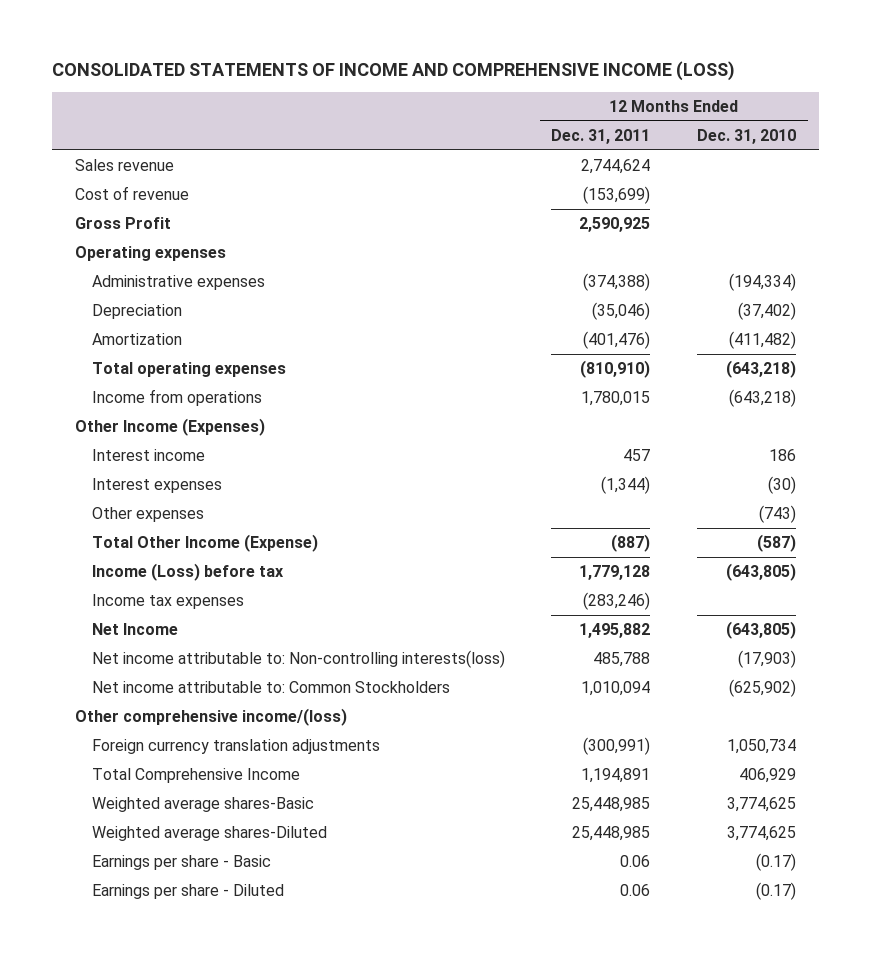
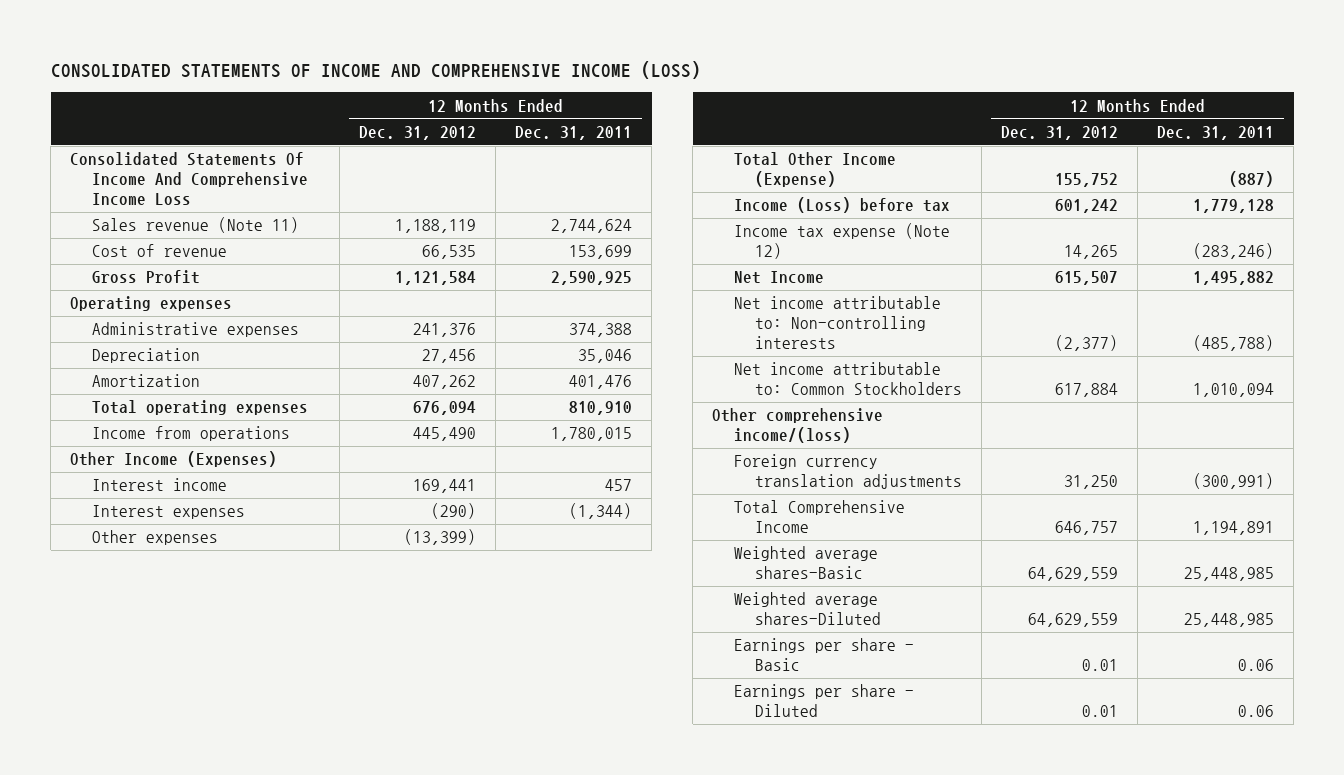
[696,128,796,144] Dec. 31, 2010 -> none
none -> [359,125,477,140] Dec. 31, 2012
none -> [70,152,308,207] Consolidated Statements Of Income And Comprehensive Income Loss
[75,158,175,171] Sales revenue -> [91,217,299,234] Sales revenue (Note 11)
[583,185,651,204] (153,699) -> [569,245,633,260] 153,699
[583,272,651,291] (374,388) -> [569,323,633,338] 374,388
[592,301,651,320] (35,046) -> [578,349,633,364] 35,046
[583,330,651,349] (401,476) -> [569,375,633,390] 401,476
[580,359,651,378] (810,910) -> [569,401,633,416] 810,910
[92,593,245,609] Income tax expenses -> [733,223,950,260] Income tax expense (Note 12)
[92,649,506,668] Net income attributable to: Non-controlling interests(loss) -> [733,296,941,350] Net income attributable to: Non-controlling interests
[593,651,651,667] 485,788 -> [1193,335,1275,352] (485,788)

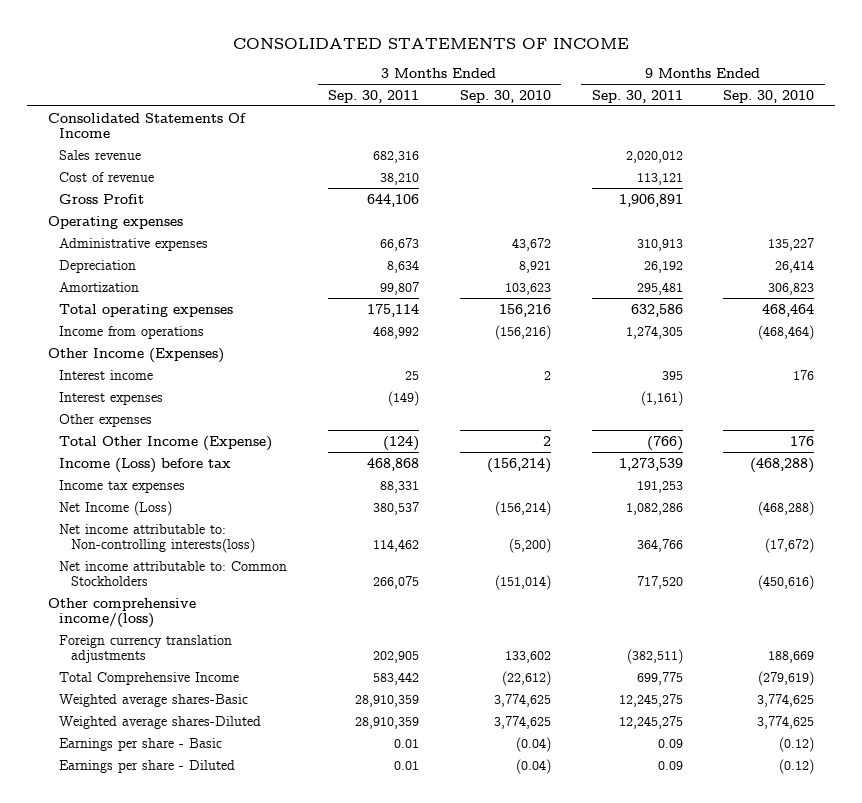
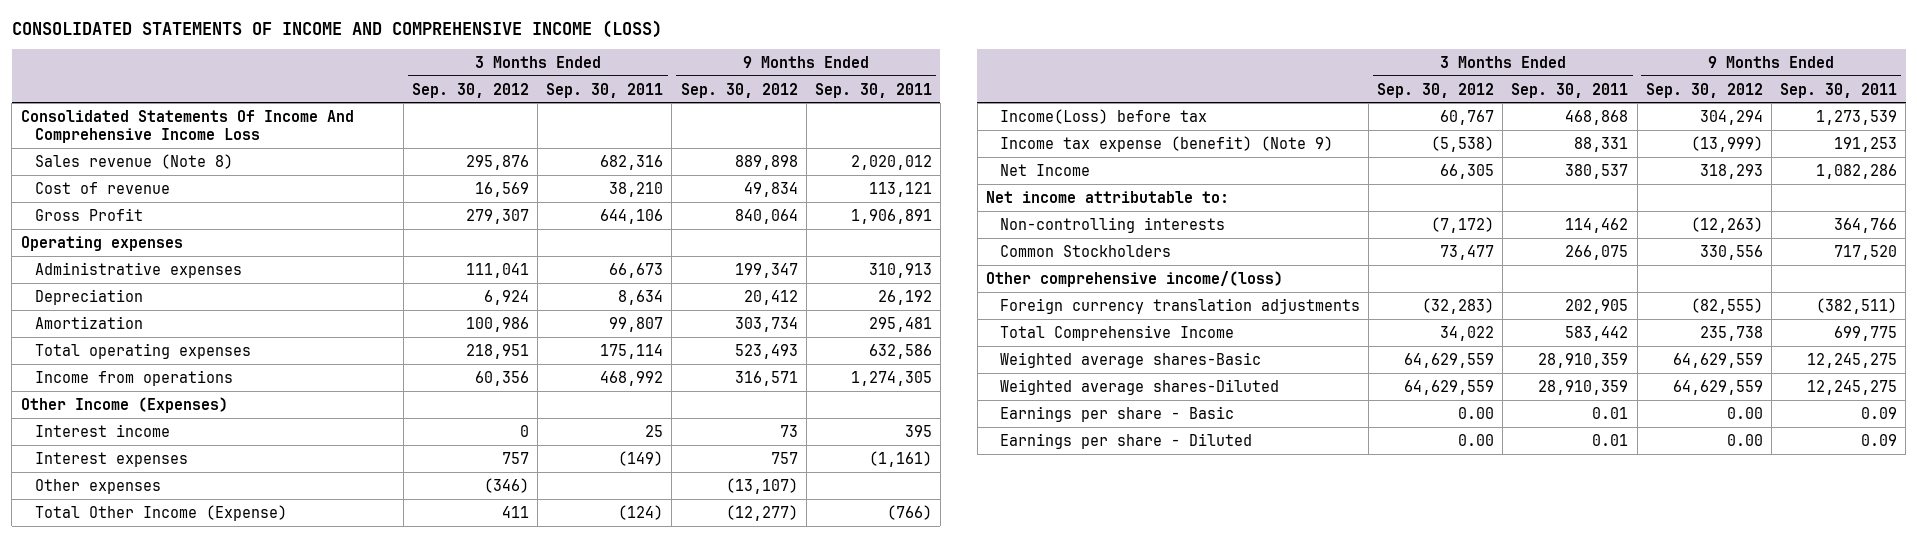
[233,37,630,49] CONSOLIDATED STATEMENTS OF INCOME -> [11,19,662,38] CONSOLIDATED STATEMENTS OF INCOME AND COMPREHENSIVE INCOME (LOSS)
[459,89,551,103] Sep. 30, 2010 -> none
[723,89,815,103] Sep. 30, 2010 -> none
none -> [412,82,530,98] Sep. 30, 2012
none -> [680,82,798,98] Sep. 30, 2012
[47,112,246,139] Consolidated Statements Of Income -> [20,109,354,144] Consolidated Statements Of Income And Comprehensive Income Loss
[59,149,142,160] Sales revenue -> [34,153,233,169] Sales revenue (Note 8)
[59,457,232,473] Income (Loss) before tax -> [1000,108,1208,124] Income(Loss) before tax
[59,479,186,493] Income tax expenses -> [1000,135,1334,152] Income tax expense (benefit) (Note 9)
[59,500,173,516] Net Income (Loss) -> [1000,163,1091,176] Net Income
none -> [985,190,1229,203] Net income attributable to:
[59,523,255,554] Net income attributable to: Non-controlling interests(loss) -> [1000,216,1226,233] Non-controlling interests
[59,560,288,587] Net income attributable to: Common Stockholders -> [1000,244,1172,257] Common Stockholders

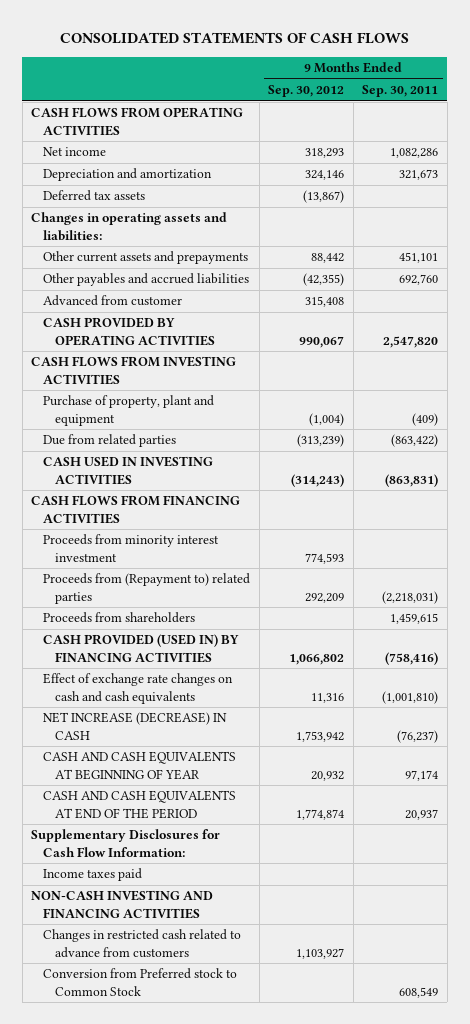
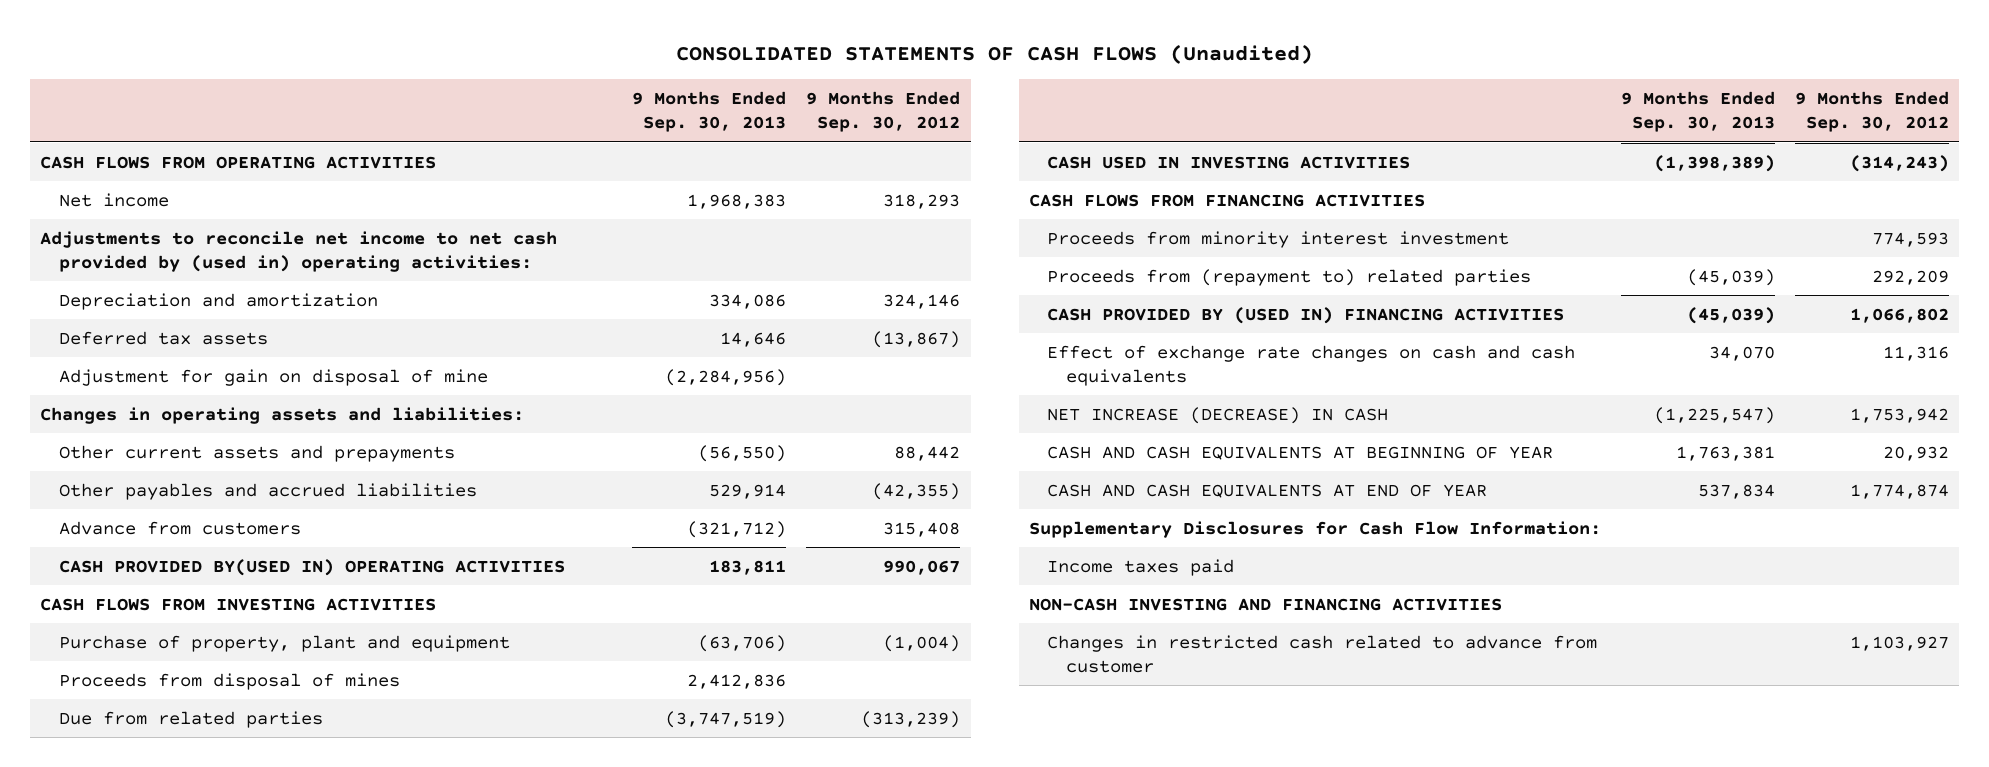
[59,32,409,45] CONSOLIDATED STATEMENTS OF CASH FLOWS -> [675,44,1313,65] CONSOLIDATED STATEMENTS OF CASH FLOWS (Unaudited)
[362,85,439,98] Sep. 30, 2011 -> none
none -> [632,91,787,133] 9 Months Ended Sep. 30, 2013
none -> [40,230,558,272] Adjustments to reconcile net income to net cash provided by (used in) operating activities:
none -> [58,368,488,386] Adjustment for gain on disposal of mine
[43,295,183,307] Advanced from customer -> [58,520,301,535] Advance from customers
[43,317,216,346] CASH PROVIDED BY OPERATING ACTIVITIES -> [58,558,565,576] CASH PROVIDED BY(USED IN) OPERATING ACTIVITIES
none -> [58,672,400,690] Proceeds from disposal of mines
[43,612,196,624] Proceeds from shareholders -> none
[43,573,251,604] Proceeds from (Repayment to) related parties -> [1047,268,1532,286] Proceeds from (repayment to) related parties
[43,634,240,663] CASH PROVIDED (USED IN) BY FINANCING ACTIVITIES -> [1047,306,1565,324] CASH PROVIDED BY (USED IN) FINANCING ACTIVITIES
[43,790,237,819] CASH AND CASH EQUIVALENTS AT END OF THE PERIOD -> [1047,483,1488,498] CASH AND CASH EQUIVALENTS AT END OF YEAR
[43,968,238,996] Conversion from Preferred stock to Common Stock -> none
[43,929,242,958] Changes in restricted cash related to advance from customers -> [1047,634,1598,673] Changes in restricted cash related to advance from customer

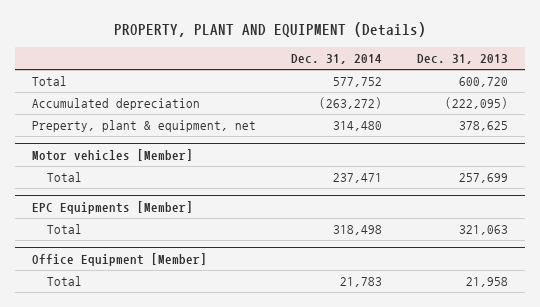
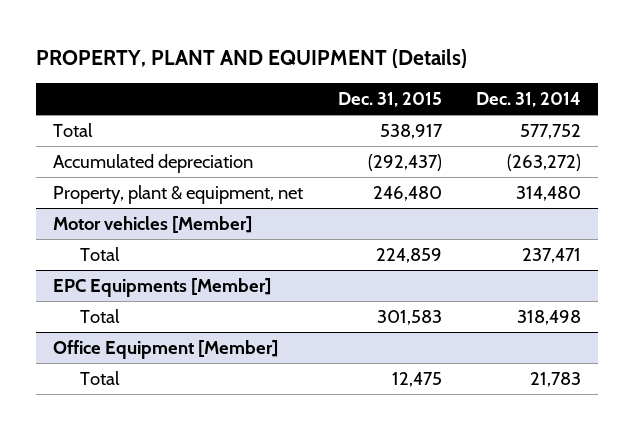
[416,54,508,65] Dec. 31, 2013 -> none
none -> [337,91,442,107] Dec. 31, 2015
[32,120,257,133] Preperty, plant & equipment, net -> [53,184,304,204] Property, plant & equipment, net

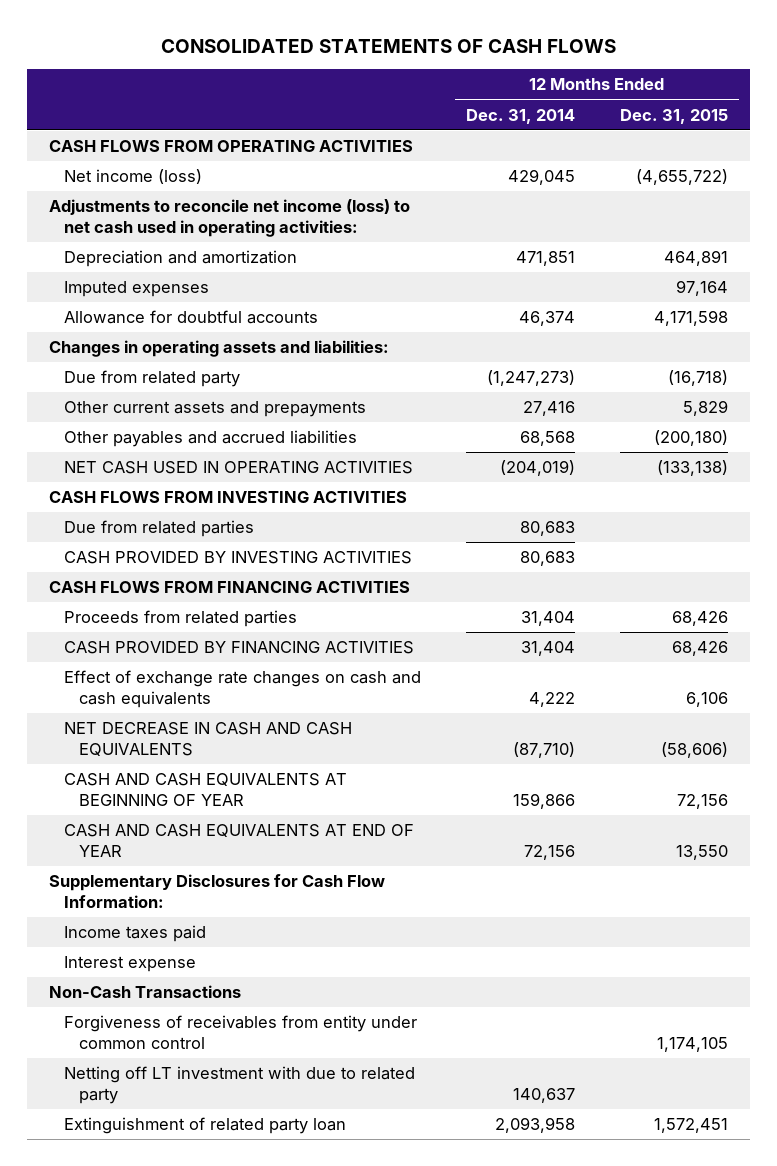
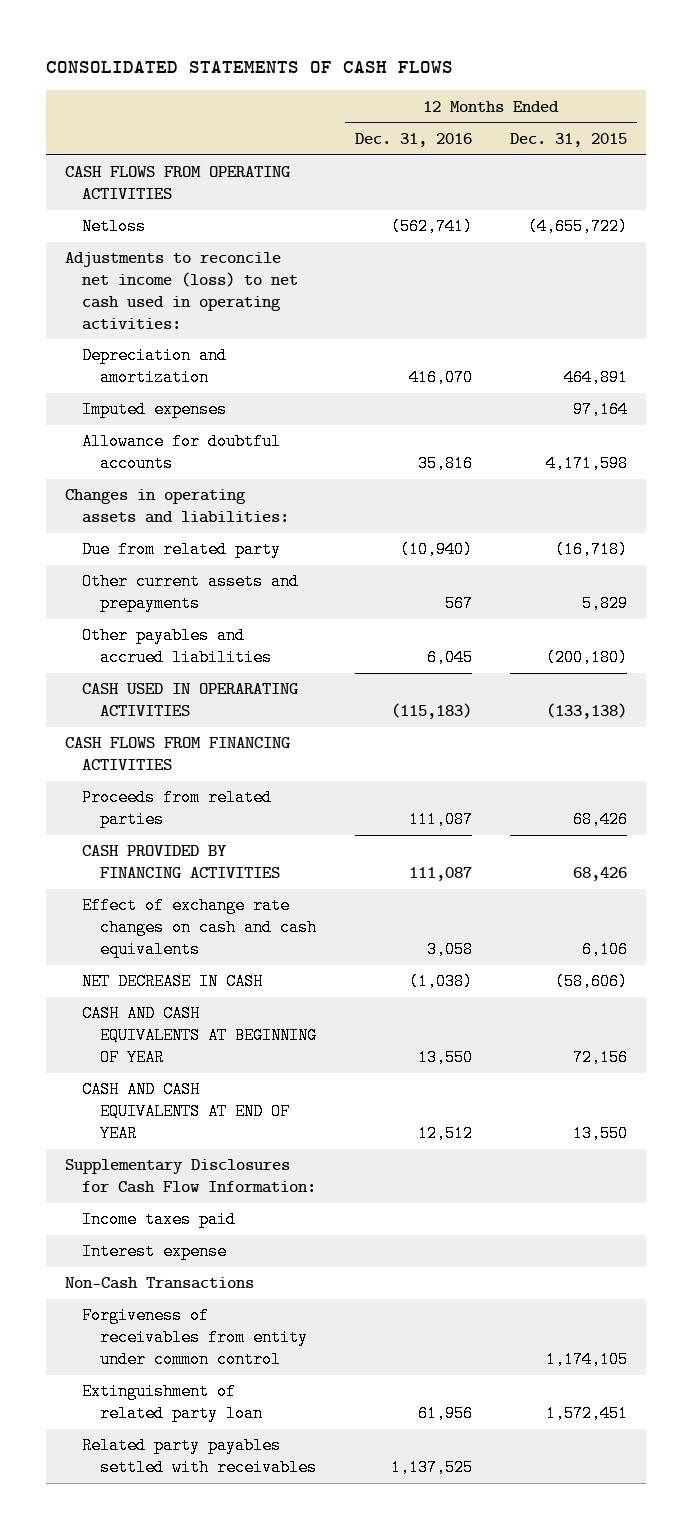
[466,108,576,124] Dec. 31, 2014 -> none
none -> [354,132,472,147] Dec. 31, 2016
[64,169,203,185] Net income (loss) -> [82,218,147,236] Netloss
[49,491,408,504] CASH FLOWS FROM INVESTING ACTIVITIES -> none
[64,520,255,538] Due from related parties -> none
[64,551,413,565] CASH PROVIDED BY INVESTING ACTIVITIES -> none
[64,461,414,475] NET CASH USED IN OPERATING ACTIVITIES -> [82,683,299,717] CASH USED IN OPERARATING ACTIVITIES
[64,722,353,756] NET DECREASE IN CASH AND CASH EQUIVALENTS -> [82,973,264,991] NET DECREASE IN CASH
[64,1066,416,1104] Netting off LT investment with due to related party -> none
none -> [82,1437,318,1477] Related party payables settled with receivables

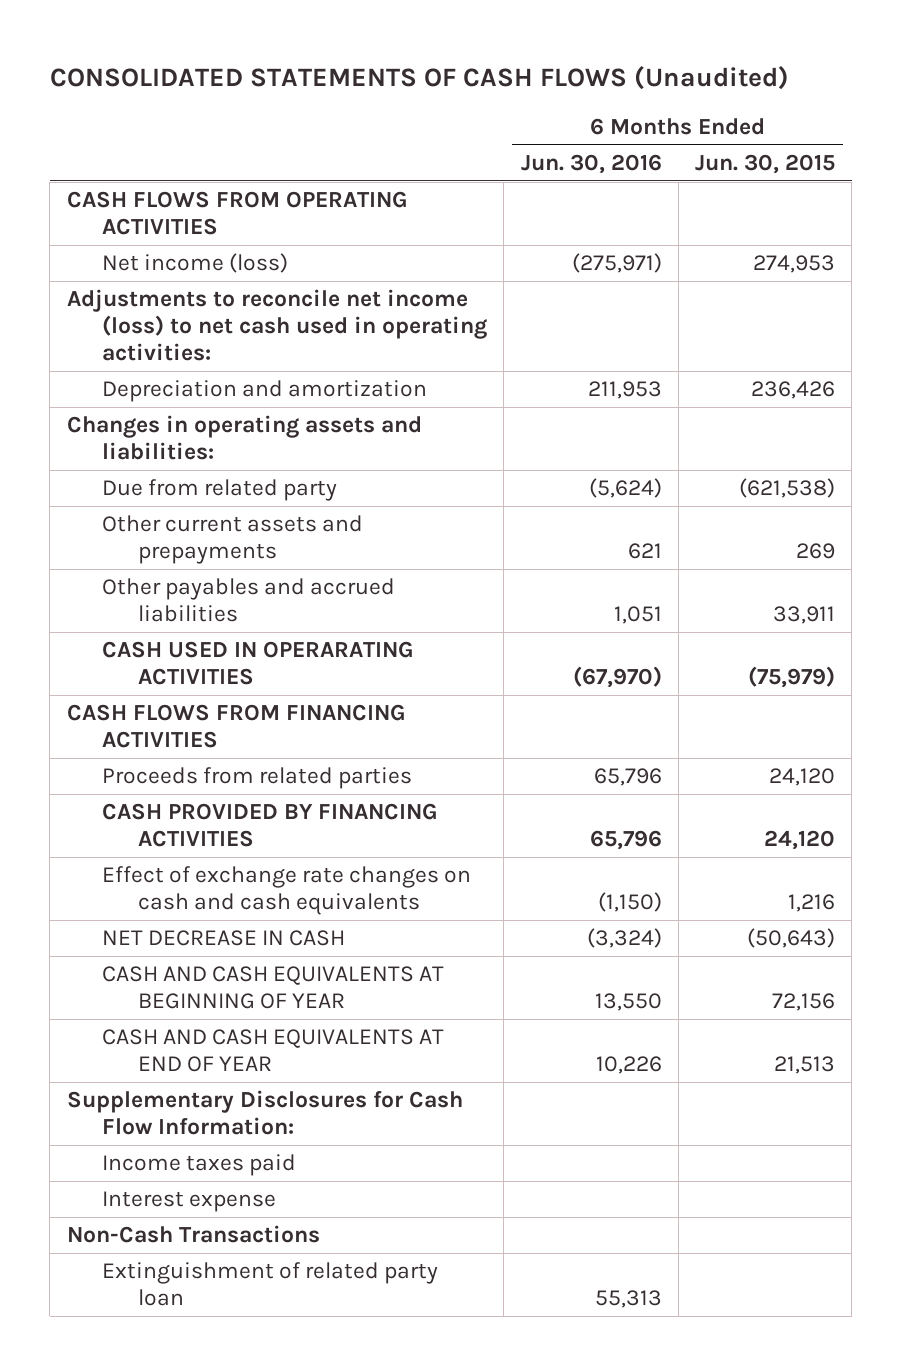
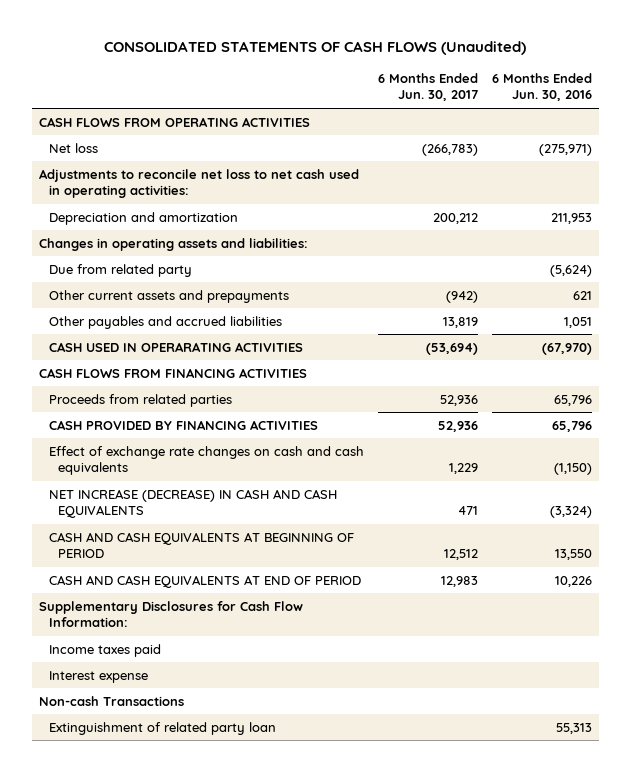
[694,153,835,174] Jun. 30, 2015 -> none
none -> [377,72,478,102] 6 Months Ended Jun. 30, 2017
[102,253,289,274] Net income (loss) -> [48,142,98,153] Net loss
[66,289,488,361] Adjustments to reconcile net income (loss) to net cash used in operating activities: -> [38,168,359,199] Adjustments to reconcile net loss to net cash used in operating activities:
[102,930,346,947] NET DECREASE IN CASH -> [48,488,337,519] NET INCREASE (DECREASE) IN CASH AND CASH EQUIVALENTS
[102,966,445,1010] CASH AND CASH EQUIVALENTS AT BEGINNING OF YEAR -> [48,531,354,559] CASH AND CASH EQUIVALENTS AT BEGINNING OF PERIOD
[102,1029,445,1073] CASH AND CASH EQUIVALENTS AT END OF YEAR -> [48,574,361,588] CASH AND CASH EQUIVALENTS AT END OF PERIOD
[66,1225,320,1244] Non-Cash Transactions -> [38,695,184,706] Non-cash Transactions

